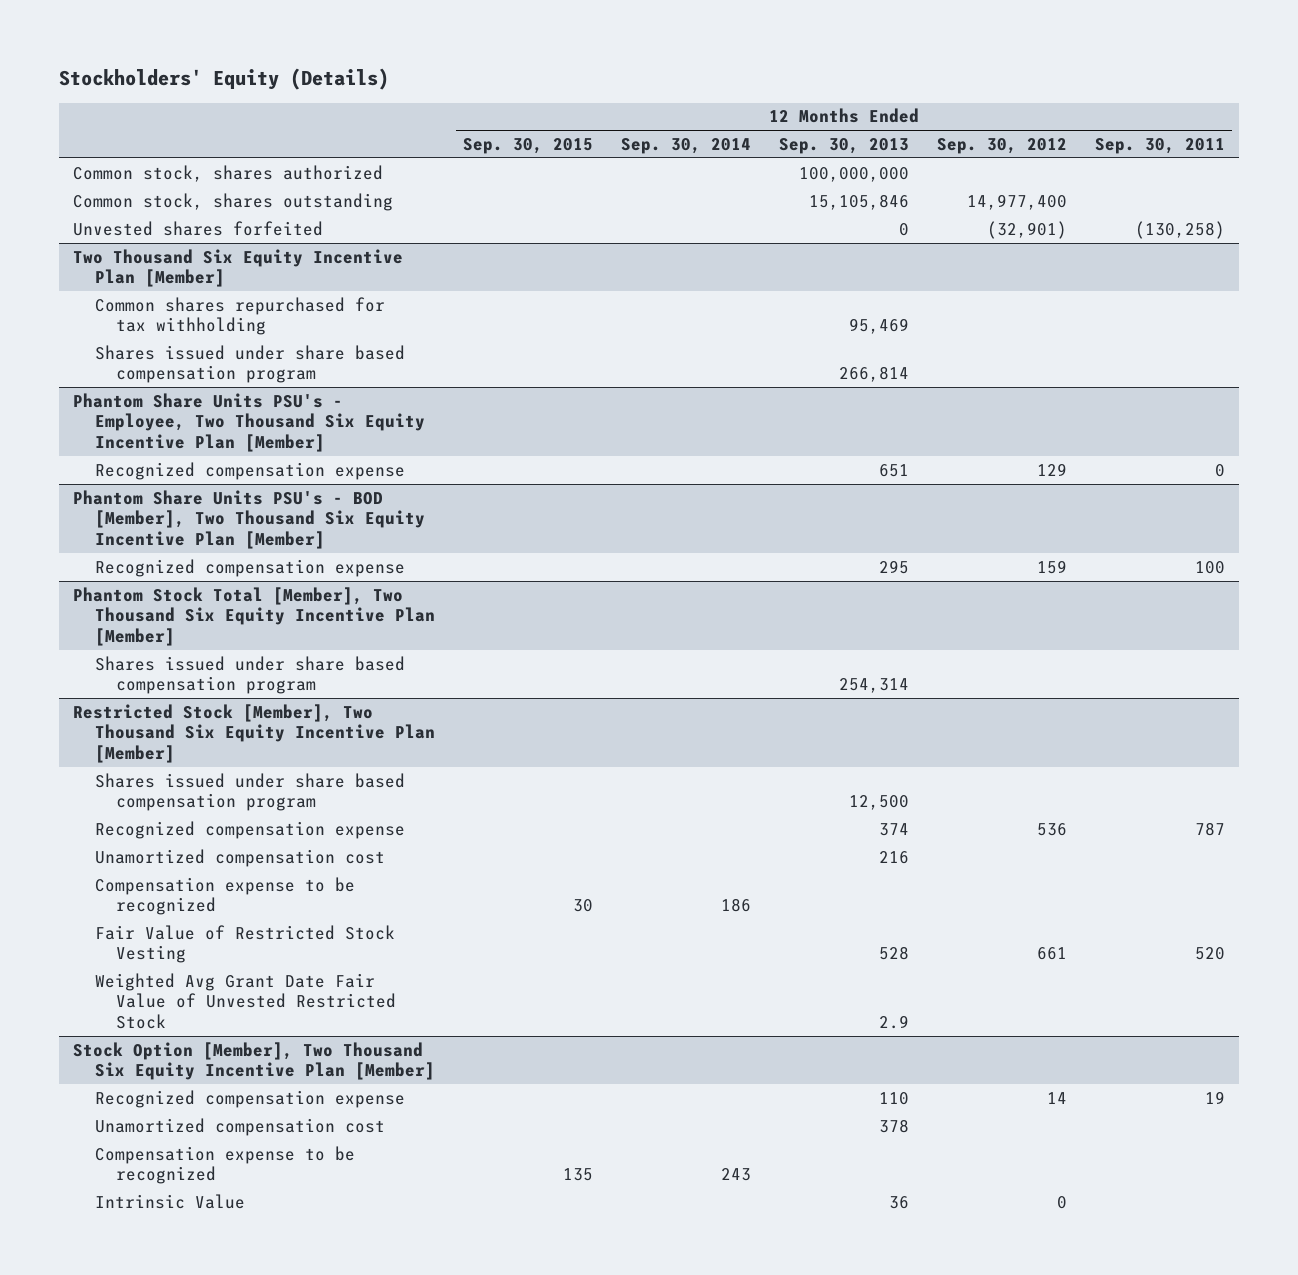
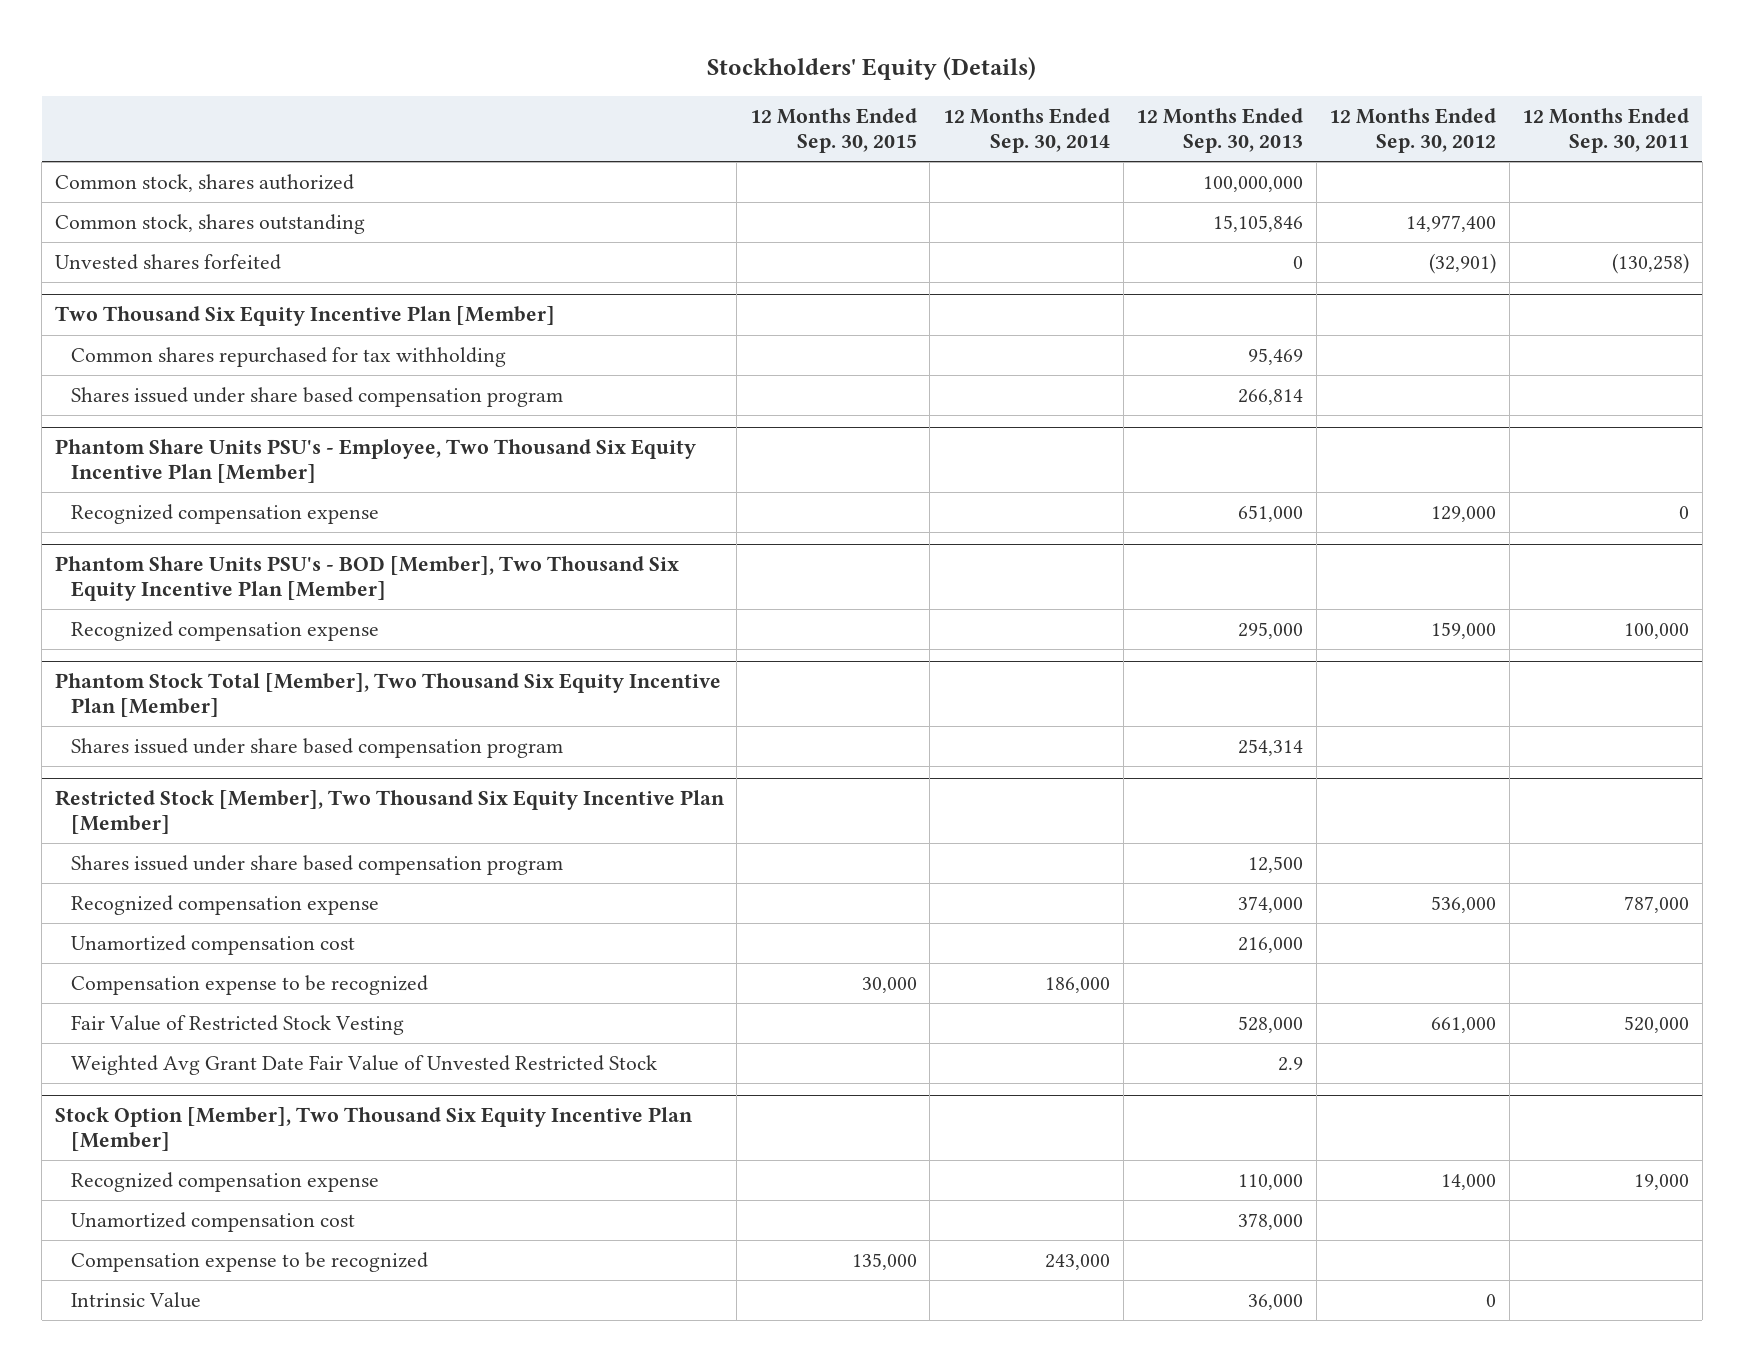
[878,463,909,477] 651 -> [1238,505,1304,523] 651,000
[1036,462,1067,476] 129 -> [1431,506,1497,523] 129,000
[878,559,909,574] 295 -> [1238,622,1304,640] 295,000
[1036,559,1067,574] 159 -> [1431,622,1497,640] 159,000
[1194,560,1225,574] 100 -> [1624,623,1690,640] 100,000
[878,822,909,836] 374 -> [1238,896,1304,914] 374,000
[1036,822,1067,836] 536 -> [1431,896,1497,914] 536,000
[1194,821,1225,836] 787 -> [1624,896,1690,914] 787,000
[878,850,909,864] 216 -> [1238,937,1304,954] 216,000
[572,899,593,913] 30 -> [861,977,917,994] 30,000
[720,898,751,913] 186 -> [1044,977,1110,994] 186,000
[878,946,909,961] 528 -> [1238,1016,1304,1034] 528,000
[1036,947,1067,961] 661 -> [1431,1017,1497,1034] 661,000
[1194,947,1225,961] 520 -> [1624,1016,1690,1034] 520,000
[878,1091,909,1105] 110 -> [1238,1174,1304,1191] 110,000
[1046,1091,1067,1104] 14 -> [1441,1174,1497,1191] 14,000
[1204,1090,1225,1104] 19 -> [1634,1174,1690,1191] 19,000
[878,1118,909,1133] 378 -> [1238,1213,1304,1231] 378,000
[562,1168,593,1182] 135 -> [851,1253,917,1271] 135,000
[720,1168,751,1182] 243 -> [1044,1254,1110,1271] 243,000
[888,1195,909,1209] 36 -> [1248,1294,1304,1311] 36,000

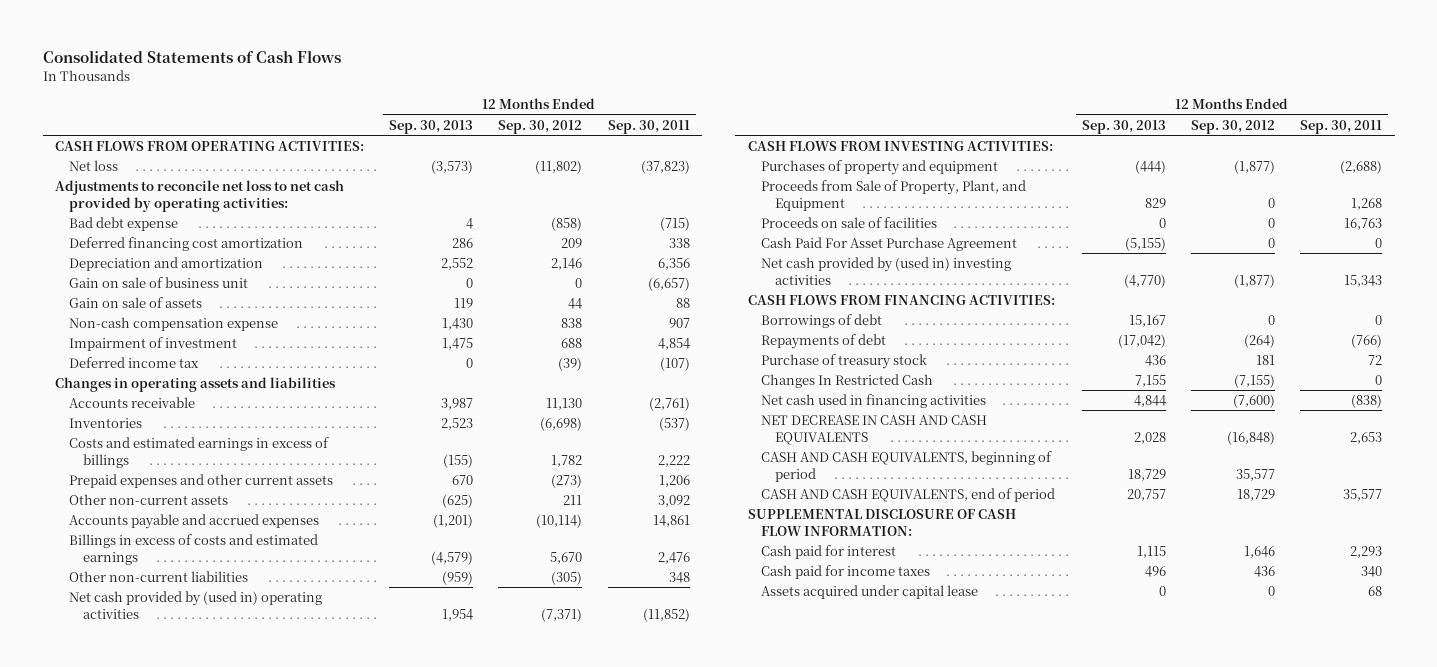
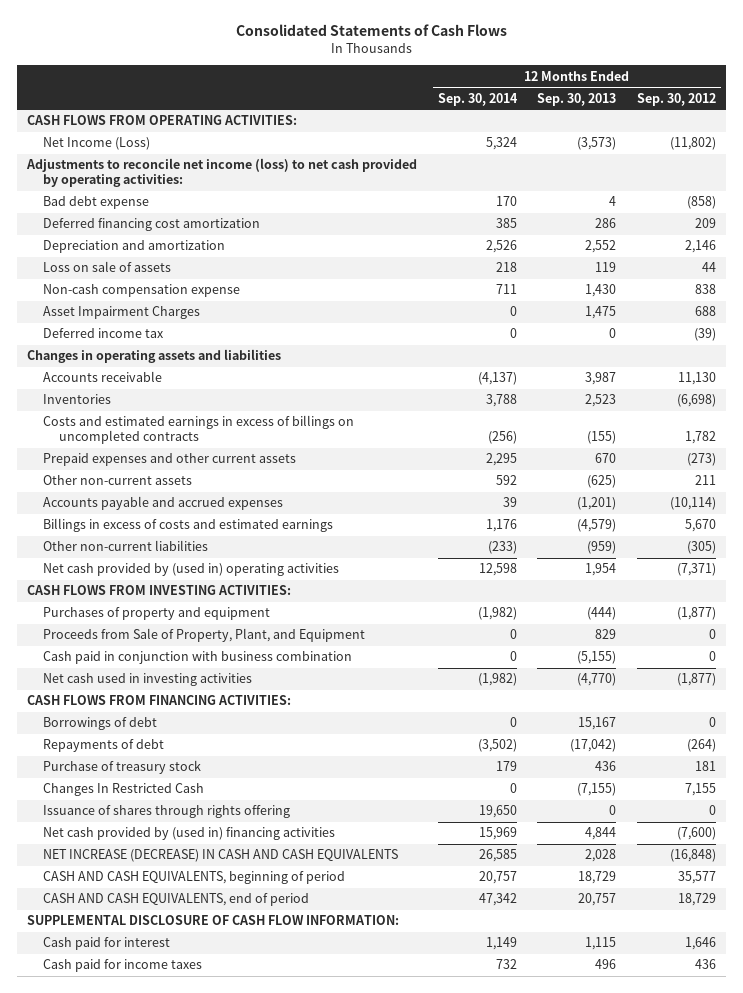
[607,119,690,134] Sep. 30, 2011 -> none
none -> [437,92,518,106] Sep. 30, 2014
[68,160,118,172] Net loss -> [43,137,151,151] Net Income (Loss)
[55,180,345,212] Adjustments to reconcile net loss to net cash provided by operating activities: -> [26,158,418,188] Adjustments to reconcile net income (loss) to net cash provided by operating activities:
[68,277,248,289] Gain on sale of business unit -> none
[68,297,202,309] Gain on sale of assets -> [43,261,172,273] Loss on sale of assets
[68,337,237,352] Impairment of investment -> [43,306,201,320] Asset Impairment Charges
[68,437,329,468] Costs and estimated earnings in excess of billings -> [43,415,355,445] Costs and estimated earnings in excess of billings on uncompleted contracts
[761,217,938,229] Proceeds on sale of facilities -> none
[761,237,1018,252] Cash Paid For Asset Purchase Agreement -> [43,651,353,665] Cash paid in conjunction with business combination
[761,257,1012,285] Net cash provided by (used in) investing activities -> [43,673,253,687] Net cash used in investing activities
[1134,375,1166,388] 7,155 -> [577,783,617,797] (7,155)
[1233,374,1275,389] (7,155) -> [684,783,716,797] 7,155
none -> [43,805,291,819] Issuance of shares through rights offering
[761,394,987,409] Net cash used in financing activities -> [43,827,336,841] Net cash provided by (used in) financing activities
[761,415,988,445] NET DECREASE IN CASH AND CASH EQUIVALENTS -> [43,849,399,863] NET INCREASE (DECREASE) IN CASH AND CASH EQUIVALENTS
[761,585,979,600] Assets acquired under capital lease -> none

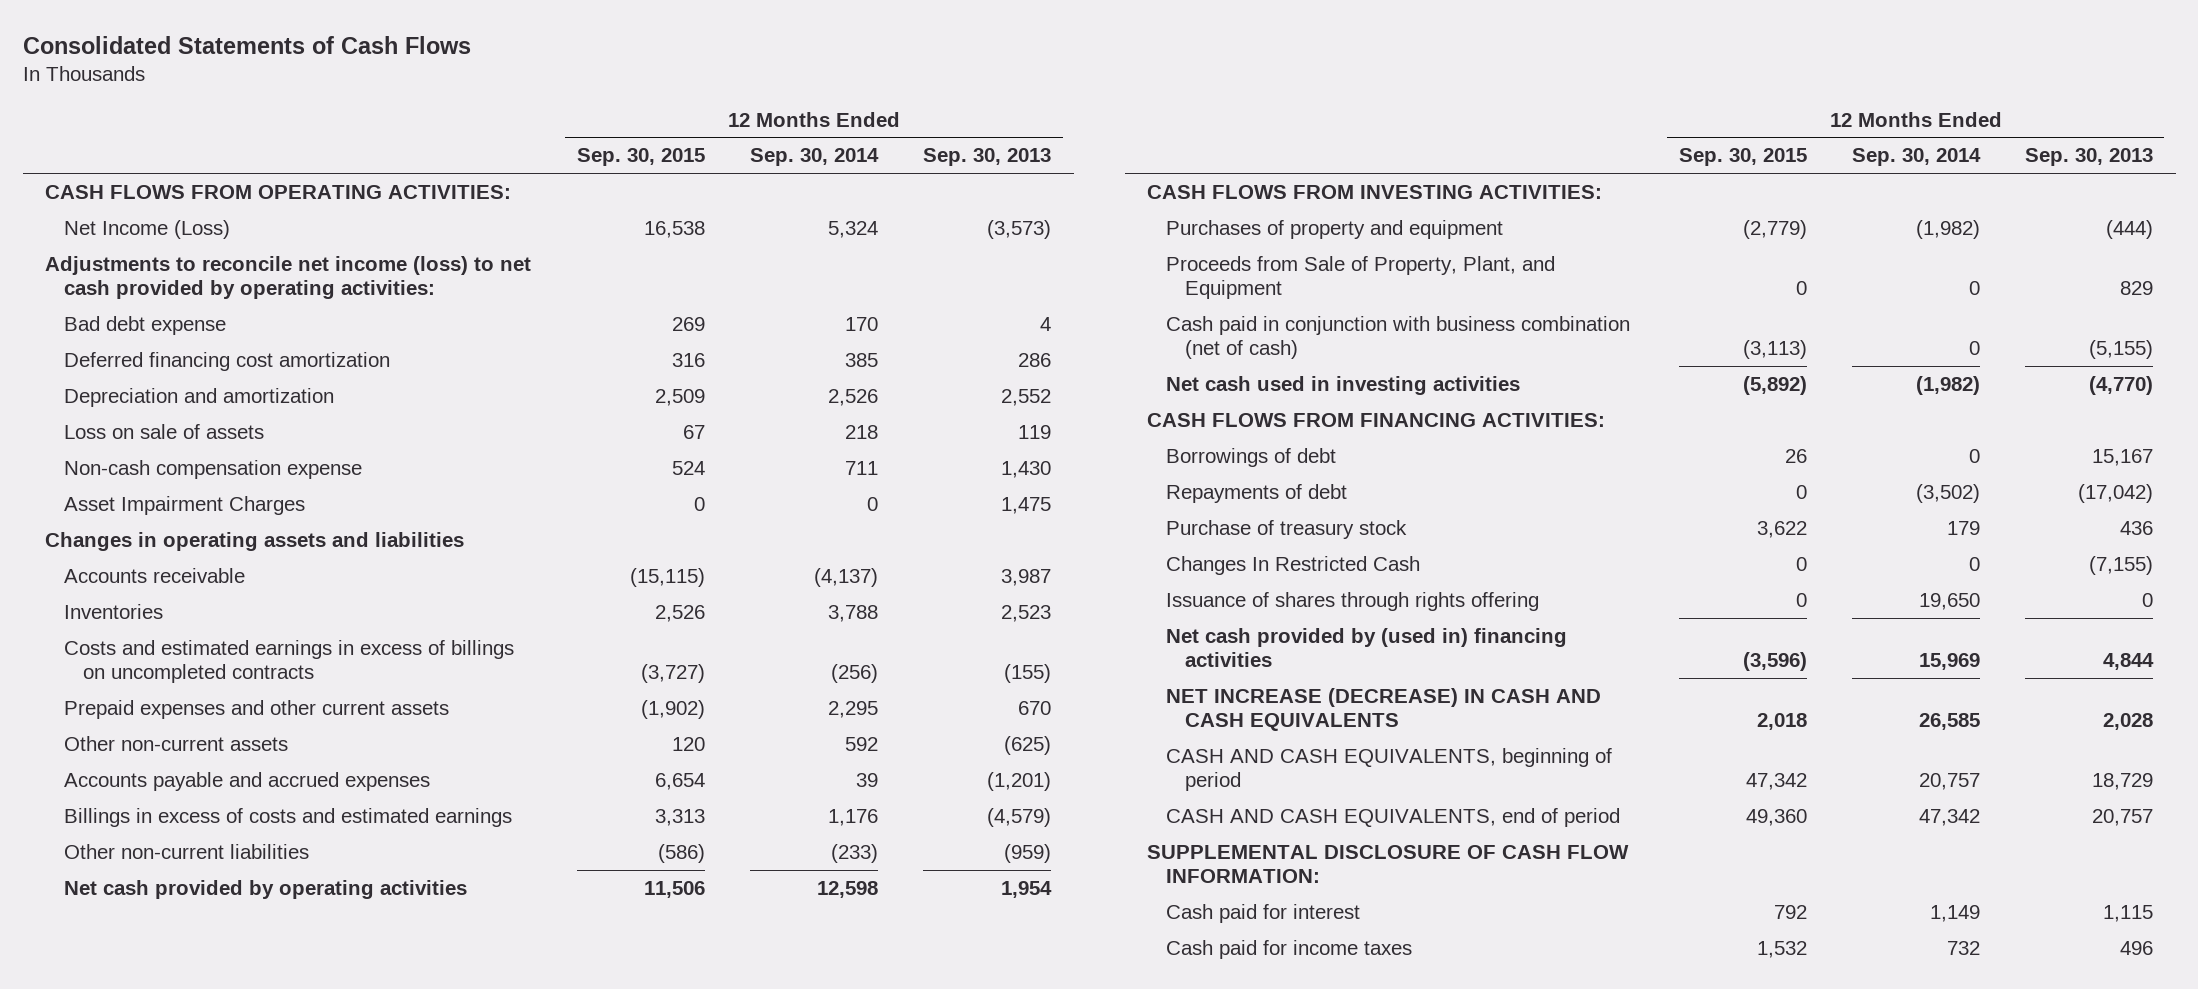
[636,92,716,106] Sep. 30, 2012 -> none
none -> [576,148,705,167] Sep. 30, 2015
[43,328,165,339] Deferred income tax -> none
[43,563,340,577] Net cash provided by (used in) operating activities -> [64,879,468,899] Net cash provided by operating activities
[43,651,353,665] Cash paid in conjunction with business combination -> [1166,315,1631,360] Cash paid in conjunction with business combination (net of cash)

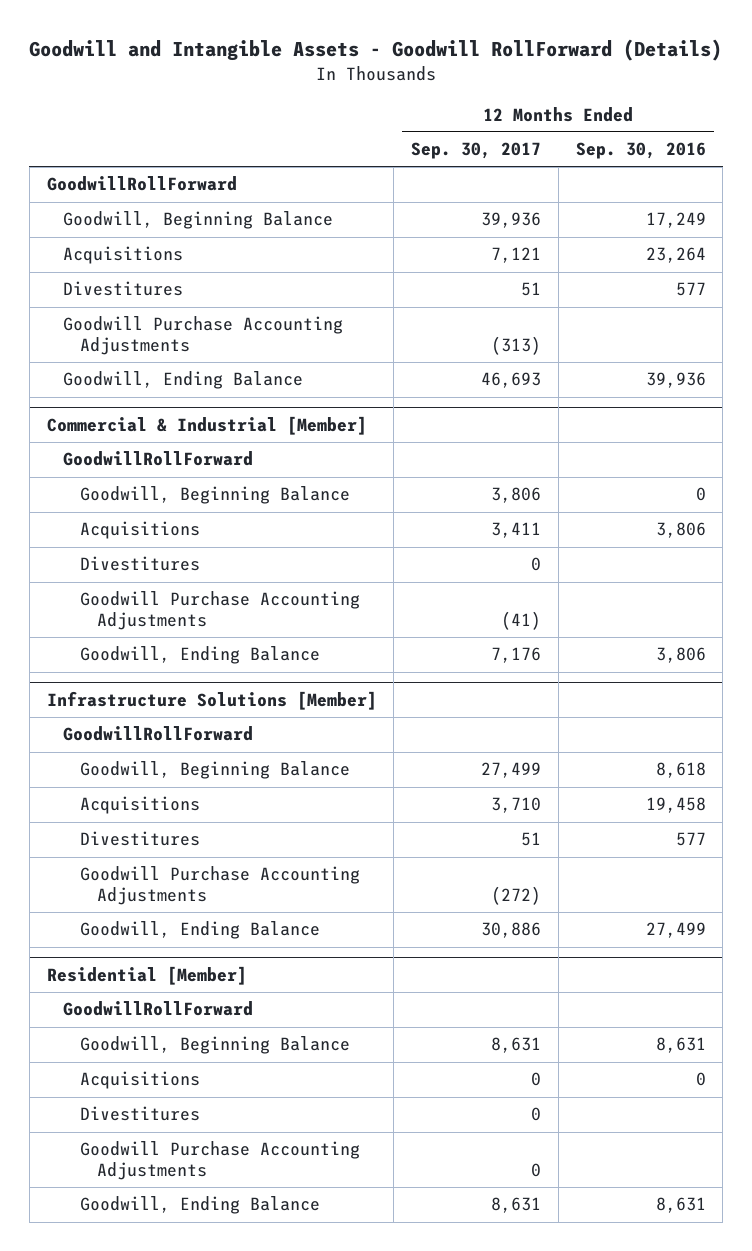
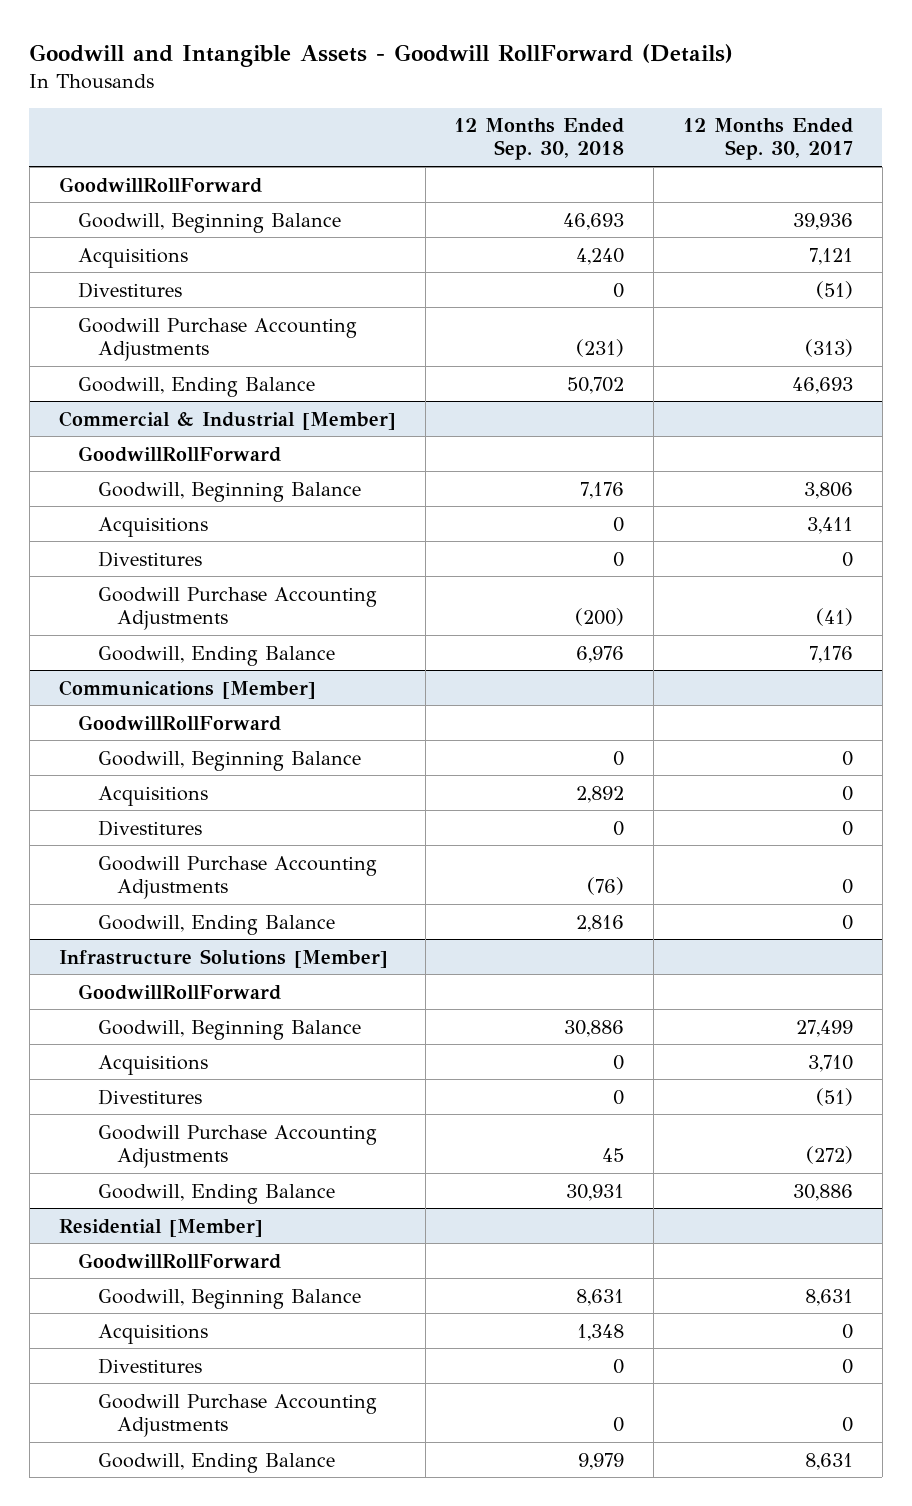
[575,142,706,160] Sep. 30, 2016 -> none
none -> [454,118,625,161] 12 Months Ended Sep. 30, 2018
[521,282,542,297] 51 -> [815,280,853,299] (51)
none -> [58,679,316,699] Communications [Member]
none -> [78,714,282,731] GoodwillRollForward
none -> [97,750,361,771] Goodwill, Beginning Balance
none -> [97,785,208,806] Acquisitions
none -> [97,819,202,836] Divestitures
none -> [97,855,377,899] Goodwill Purchase Accounting Adjustments
none -> [97,914,335,935] Goodwill, Ending Balance
[521,832,542,847] 51 -> [815,1087,853,1106] (51)

